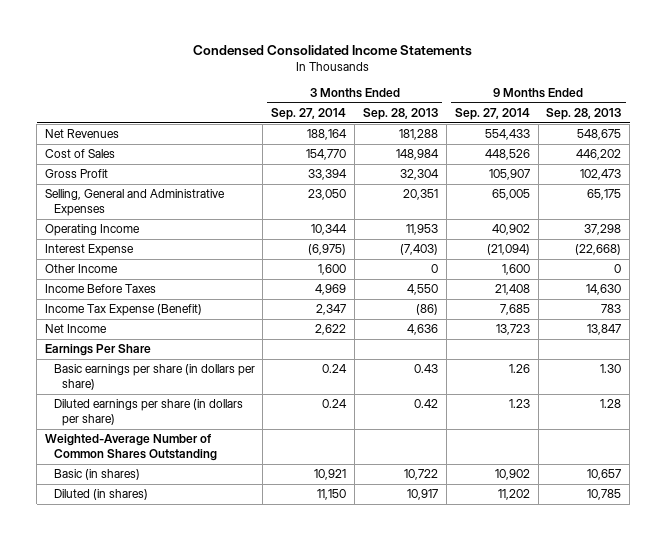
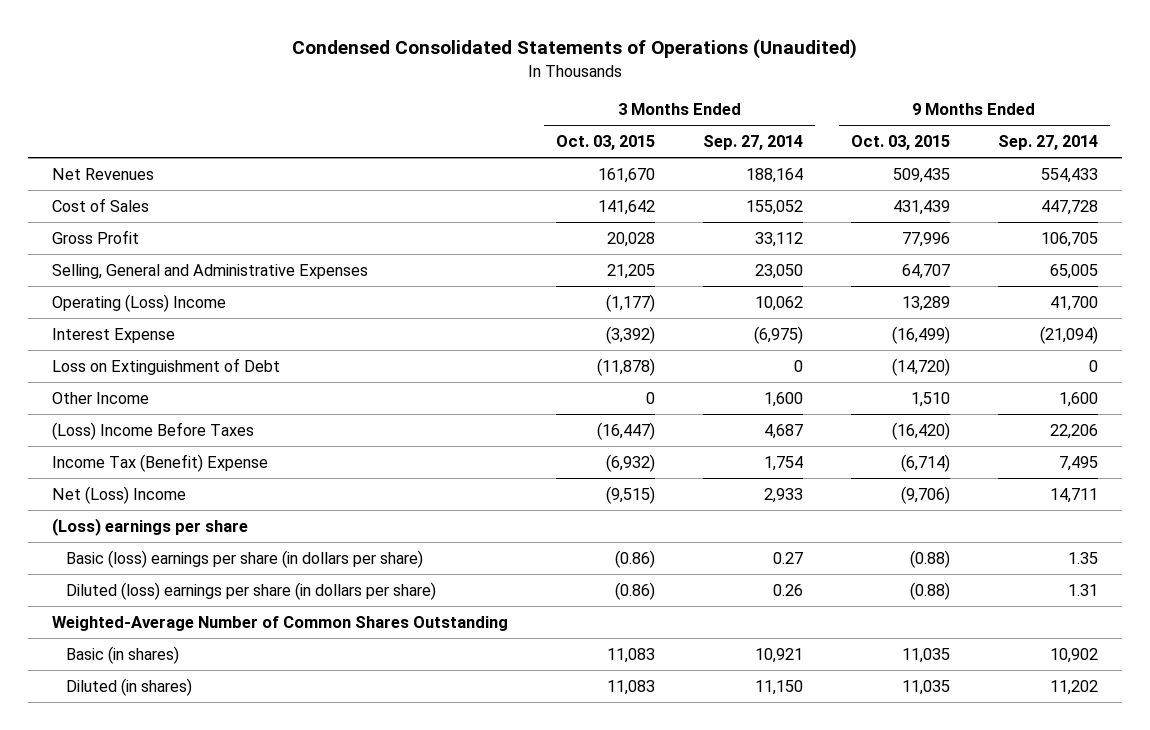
[193,45,473,57] Condensed Consolidated Income Statements -> [292,39,858,60] Condensed Consolidated Statements of Operations (Unaudited)
[363,107,439,120] Sep. 28, 2013 -> none
[546,107,622,120] Sep. 28, 2013 -> none
none -> [556,135,656,151] Oct. 03, 2015
none -> [850,135,950,151] Oct. 03, 2015
[306,149,347,161] 154,770 -> [746,199,804,215] 155,052
[484,149,530,161] 448,526 -> [1040,199,1098,215] 447,728
[308,169,348,181] 33,394 -> [755,231,804,247] 33,112
[488,169,530,181] 105,907 -> [1040,231,1098,247] 106,705
[45,224,141,237] Operating Income -> [52,293,227,312] Operating (Loss) Income
[311,224,348,236] 10,344 -> [755,295,804,311] 10,062
[491,224,530,236] 40,902 -> [1049,295,1098,311] 41,700
none -> [52,357,281,375] Loss on Extinguishment of Debt
[45,284,157,294] Income Before Taxes -> [52,421,255,440] (Loss) Income Before Taxes
[315,284,347,296] 4,969 -> [764,423,804,439] 4,687
[494,284,530,296] 21,408 -> [1049,423,1098,439] 22,206
[45,304,203,317] Income Tax Expense (Benefit) -> [52,453,269,472] Income Tax (Benefit) Expense
[316,304,347,316] 2,347 -> [764,455,804,471] 1,754
[499,304,530,316] 7,685 -> [1058,455,1098,471] 7,495
[45,324,108,334] Net Income -> [52,485,187,504] Net (Loss) Income
[315,324,347,336] 2,622 -> [764,487,804,503] 2,933
[495,324,530,336] 13,723 -> [1049,487,1098,503] 14,711
[45,344,152,357] Earnings Per Share -> [52,517,249,536] (Loss) earnings per share
[53,364,255,391] Basic earnings per share (in dollars per share) -> [66,549,424,568] Basic (loss) earnings per share (in dollars per share)
[322,364,348,374] 0.24 -> [773,551,804,564] 0.27
[508,364,530,374] 1.26 -> [1067,551,1098,564] 1.35
[53,399,243,427] Diluted earnings per share (in dollars per share) -> [66,581,437,600] Diluted (loss) earnings per share (in dollars per share)
[322,399,348,409] 0.24 -> [773,583,804,596] 0.26
[508,399,530,409] 1.23 -> [1067,583,1098,596] 1.31

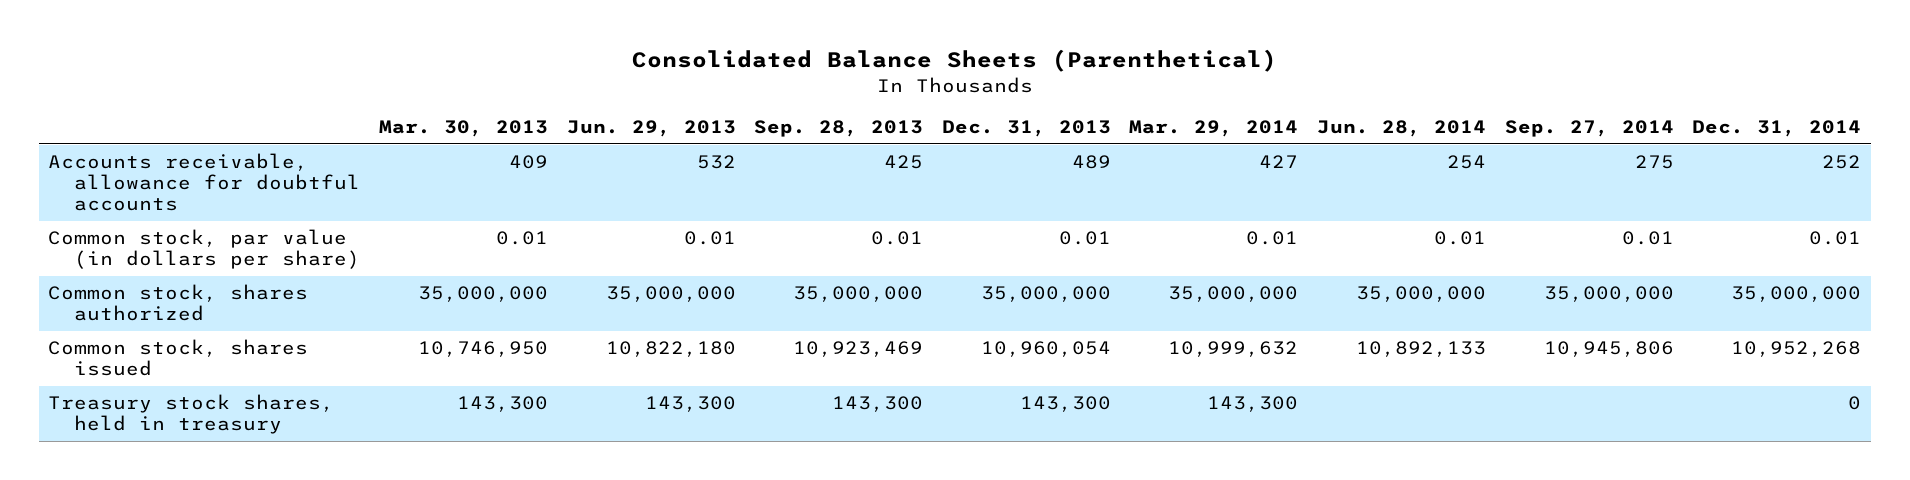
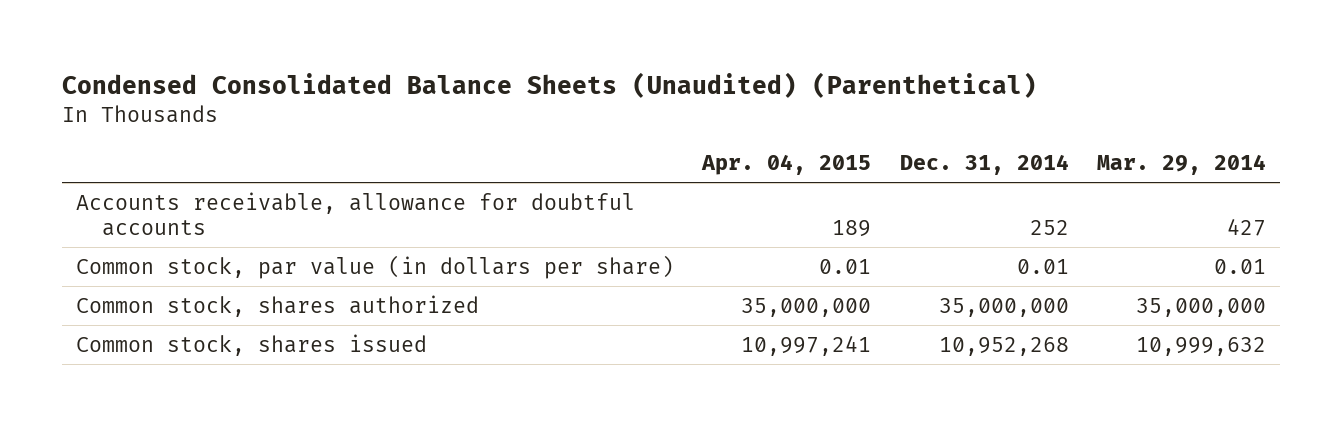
[631,49,1277,73] Consolidated Balance Sheets (Parenthetical) -> [61,72,1037,99] Condensed Consolidated Balance Sheets (Unaudited) (Parenthetical)
[378,120,548,138] Mar. 30, 2013 -> none
[566,120,736,138] Jun. 29, 2013 -> none
[754,120,924,138] Sep. 28, 2013 -> none
[941,120,1111,138] Dec. 31, 2013 -> none
[1317,120,1487,138] Jun. 28, 2014 -> none
[1504,120,1674,138] Sep. 27, 2014 -> none
none -> [701,153,872,175] Apr. 04, 2015
[48,394,335,435] Treasury stock shares, held in treasury -> none

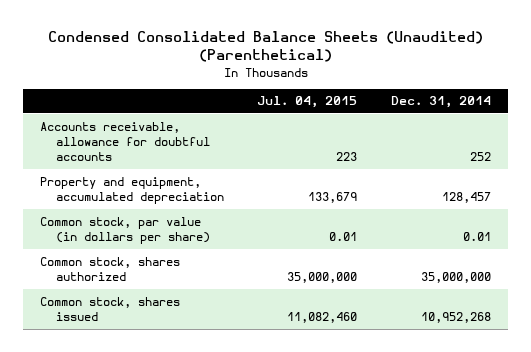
[701,153,872,175] Apr. 04, 2015 -> none
[1097,153,1267,175] Mar. 29, 2014 -> none
none -> [257,96,358,109] Jul. 04, 2015
none -> [40,176,224,204] Property and equipment, accumulated depreciation

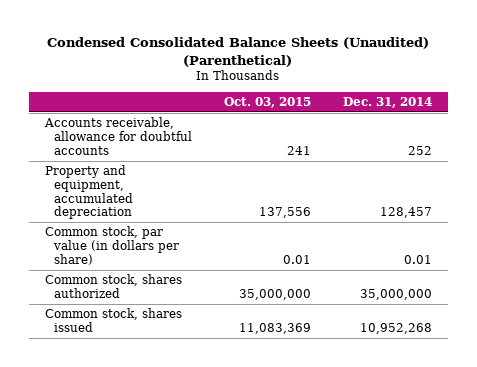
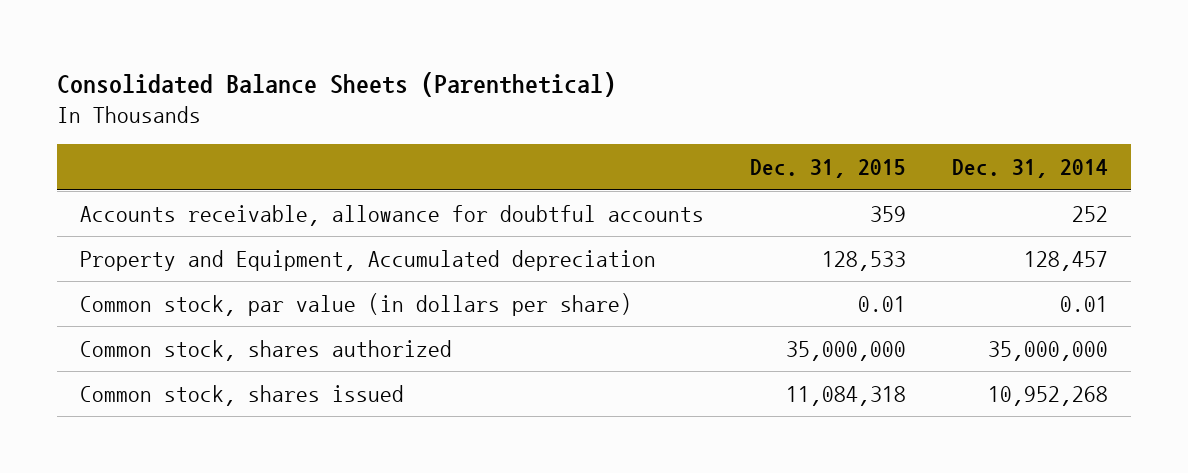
[47,36,430,67] Condensed Consolidated Balance Sheets (Unaudited) (Parenthetical) -> [56,71,616,97] Consolidated Balance Sheets (Parenthetical)
[224,96,312,108] Oct. 03, 2015 -> none
none -> [750,159,907,179] Dec. 31, 2015
[44,165,134,220] Property and equipment, accumulated depreciation -> [80,249,657,271] Property and Equipment, Accumulated depreciation

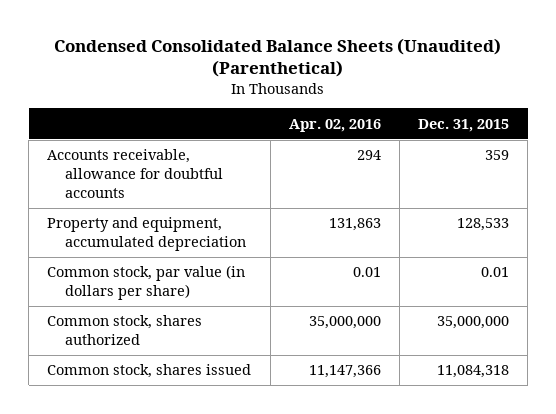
[56,71,616,97] Consolidated Balance Sheets (Parenthetical) -> [54,37,502,78] Condensed Consolidated Balance Sheets (Unaudited) (Parenthetical)
[952,159,1109,179] Dec. 31, 2014 -> none
none -> [288,118,381,132] Apr. 02, 2016
[80,249,657,271] Property and Equipment, Accumulated depreciation -> [47,217,246,252] Property and equipment, accumulated depreciation

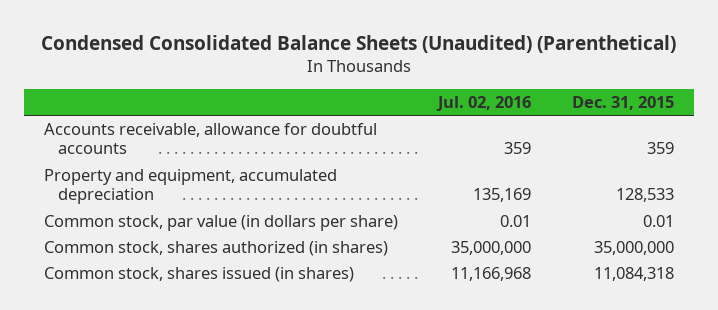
[288,118,381,132] Apr. 02, 2016 -> none
none -> [436,96,532,112] Jul. 02, 2016
[47,315,203,346] Common stock, shares authorized -> [43,241,388,257] Common stock, shares authorized (in shares)
[47,364,252,379] Common stock, shares issued -> [43,267,354,283] Common stock, shares issued (in shares)

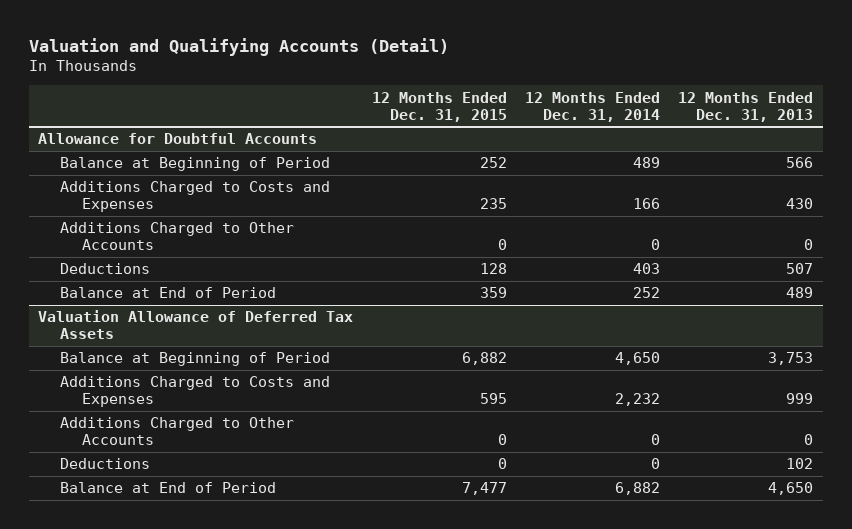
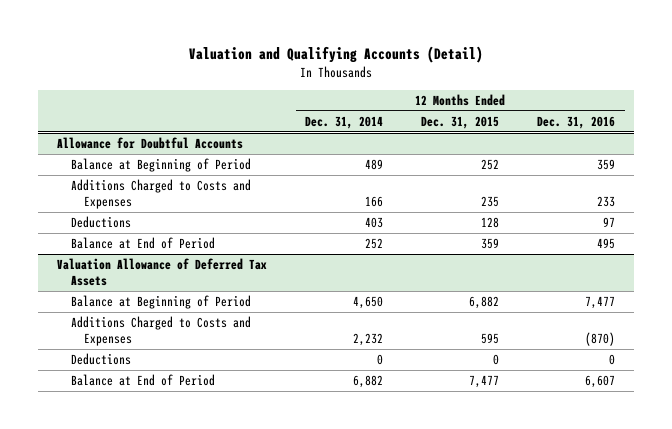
[678,91,814,122] 12 Months Ended Dec. 31, 2013 -> none
none -> [537,115,616,129] Dec. 31, 2016
[60,222,295,251] Additions Charged to Other Accounts -> none
[60,417,295,446] Additions Charged to Other Accounts -> none

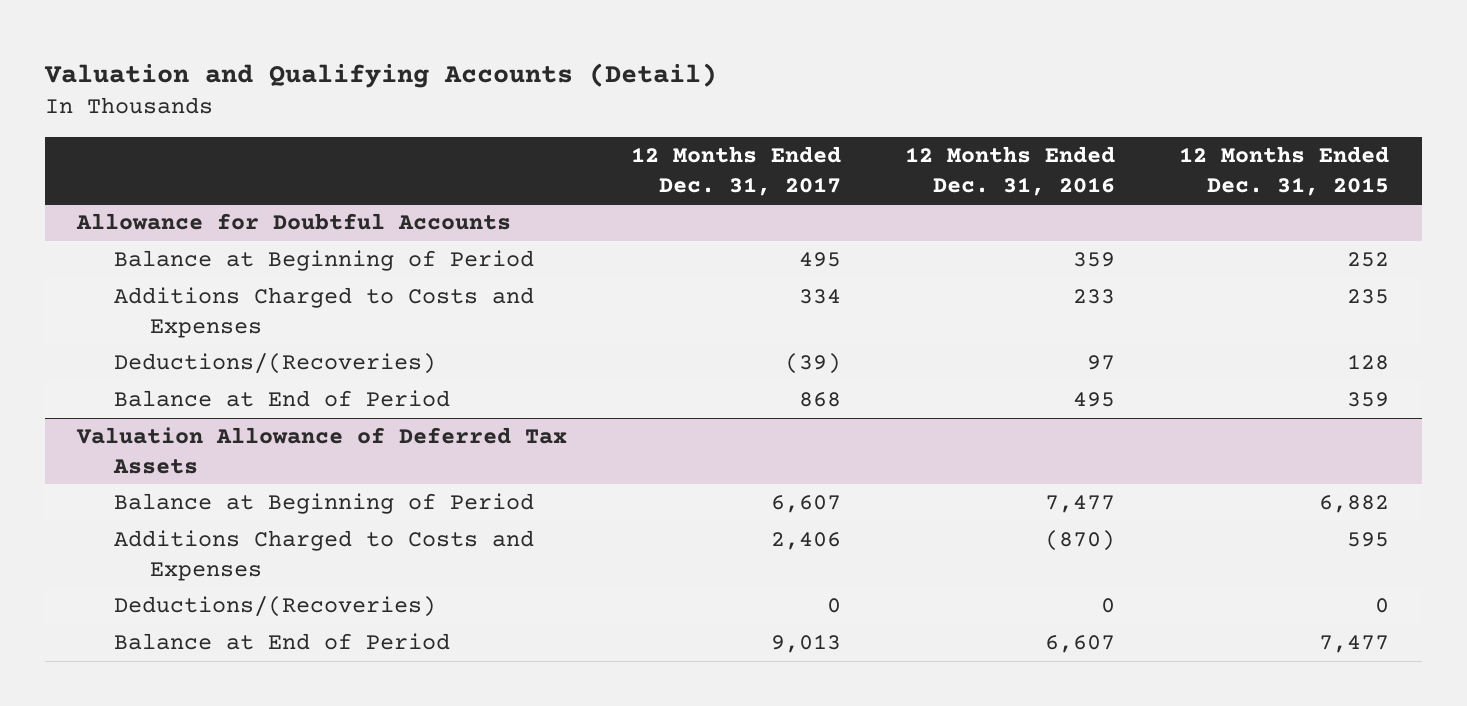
[305,115,384,129] Dec. 31, 2014 -> none
none -> [631,146,842,196] 12 Months Ended Dec. 31, 2017
[70,216,131,229] Deductions -> [113,353,436,375] Deductions/(Recoveries)
[70,353,131,366] Deductions -> [113,596,436,618] Deductions/(Recoveries)

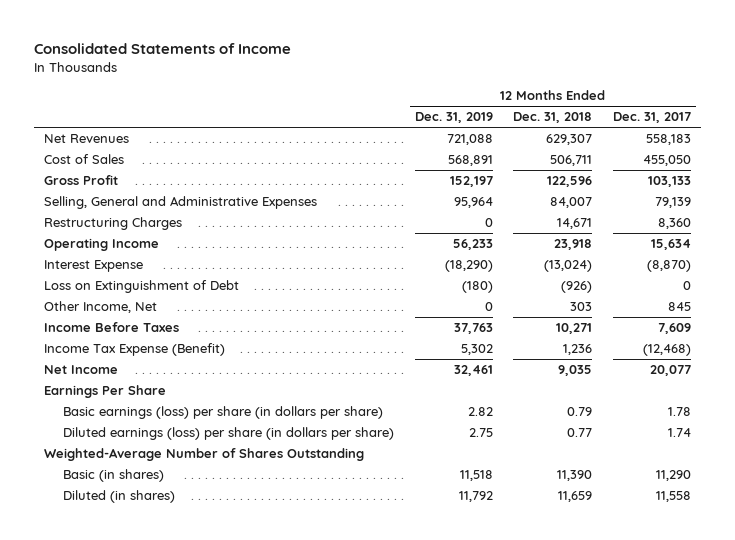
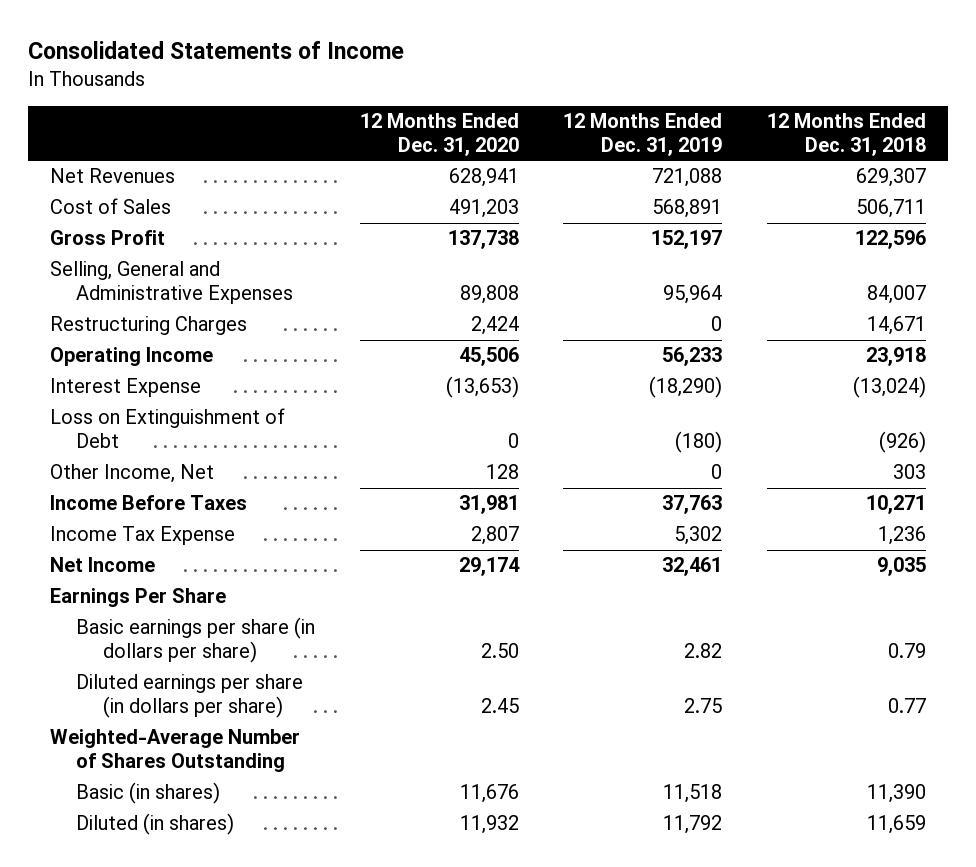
[613,112,692,124] Dec. 31, 2017 -> none
none -> [359,113,519,157] 12 Months Ended Dec. 31, 2020
[44,343,226,357] Income Tax Expense (Benefit) -> [49,526,235,546] Income Tax Expense
[63,406,384,420] Basic earnings (loss) per share (in dollars per share) -> [76,617,316,664] Basic earnings per share (in dollars per share)
[63,427,395,441] Diluted earnings (loss) per share (in dollars per share) -> [76,674,304,719] Diluted earnings per share (in dollars per share)

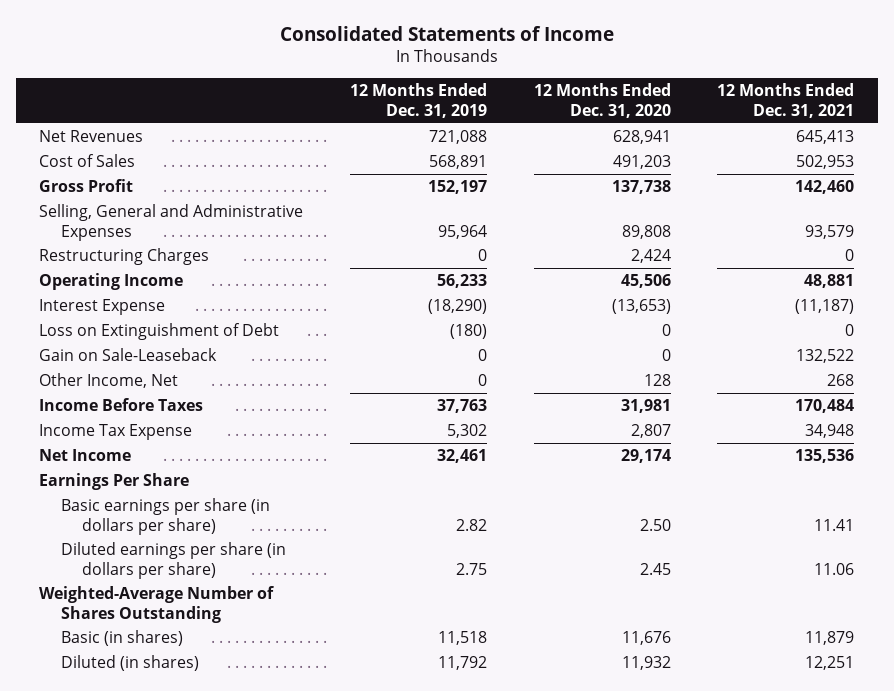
[766,113,926,157] 12 Months Ended Dec. 31, 2018 -> none
none -> [717,83,855,118] 12 Months Ended Dec. 31, 2021
none -> [39,348,218,362] Gain on Sale-Leaseback

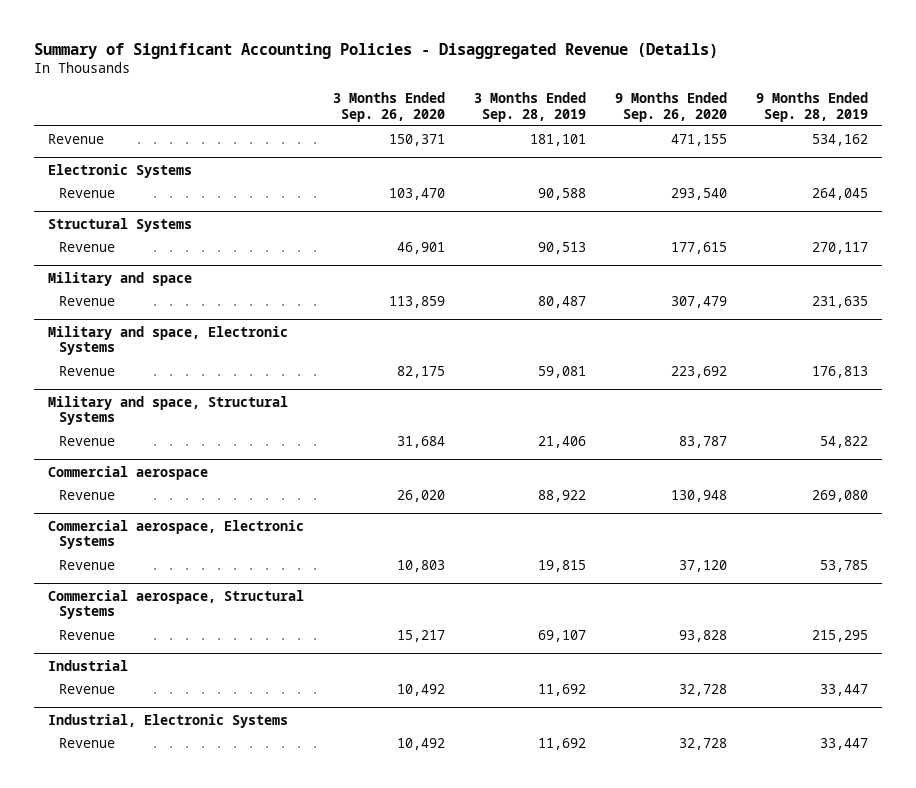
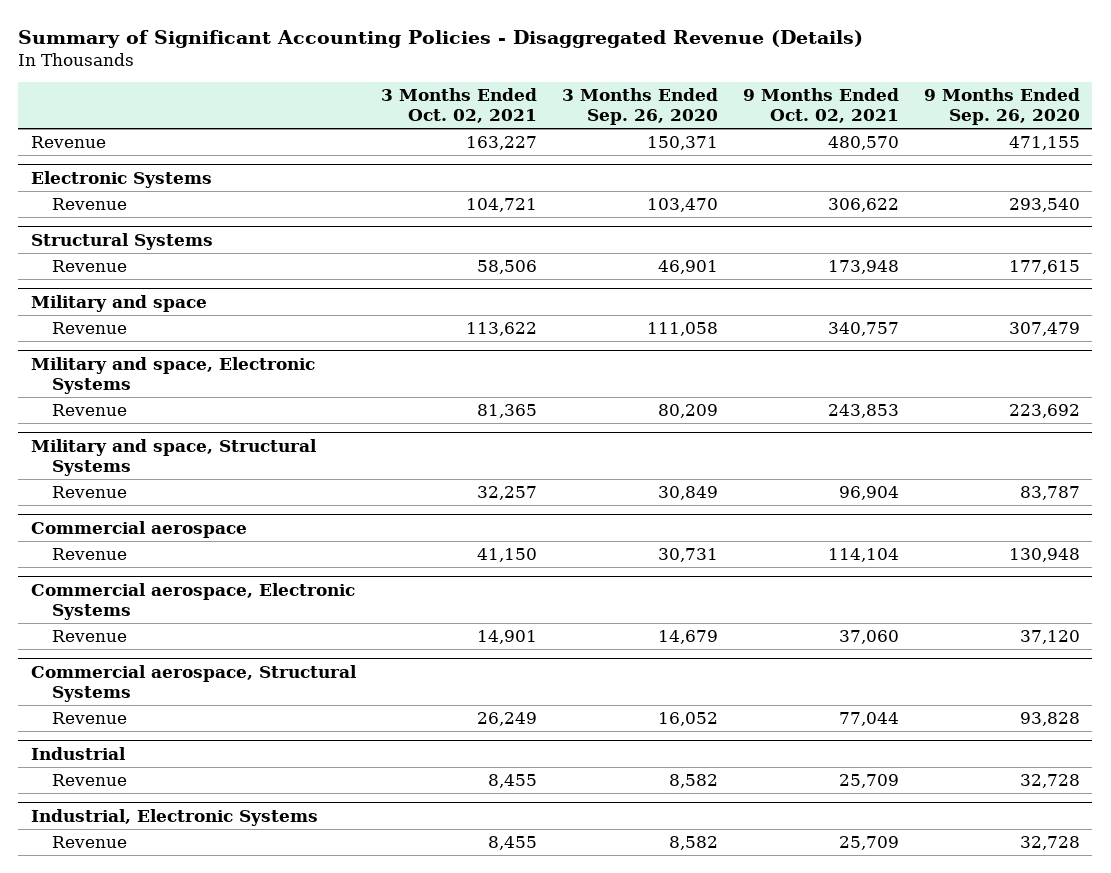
[474,92,587,122] 3 Months Ended Sep. 28, 2019 -> none
[755,92,868,122] 9 Months Ended Sep. 28, 2019 -> none
none -> [380,88,537,124] 3 Months Ended Oct. 02, 2021
none -> [742,88,899,124] 9 Months Ended Oct. 02, 2021
[389,295,446,308] 113,859 -> [646,322,718,337] 111,058
[397,365,446,378] 82,175 -> [657,404,718,419] 80,209
[397,435,446,448] 31,684 -> [657,486,718,501] 30,849
[397,489,446,502] 26,020 -> [657,548,718,563] 30,731
[397,559,446,572] 10,803 -> [657,630,718,645] 14,679
[397,629,446,642] 15,217 -> [657,712,718,727] 16,052
[397,683,446,696] 10,492 -> [668,774,718,789] 8,582
[397,737,446,750] 10,492 -> [668,836,718,851] 8,582

